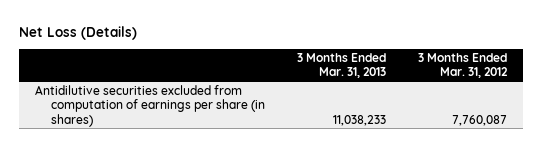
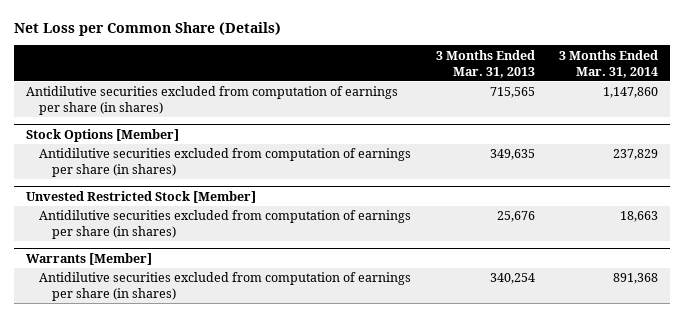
[18,26,137,41] Net Loss (Details) -> [13,22,281,37] Net Loss per Common Share (Details)
[418,53,509,79] 3 Months Ended Mar. 31, 2012 -> none
none -> [559,49,659,78] 3 Months Ended Mar. 31, 2014
[333,114,387,126] 11,038,233 -> [489,87,535,99] 715,565
none -> [26,129,180,143] Stock Options [Member]
none -> [39,148,412,178] Antidilutive securities excluded from computation of earnings per share (in shares)
none -> [26,191,257,204] Unvested Restricted Stock [Member]
none -> [39,210,412,240] Antidilutive securities excluded from computation of earnings per share (in shares)
none -> [26,253,153,266] Warrants [Member]
none -> [39,272,412,302] Antidilutive securities excluded from computation of earnings per share (in shares)

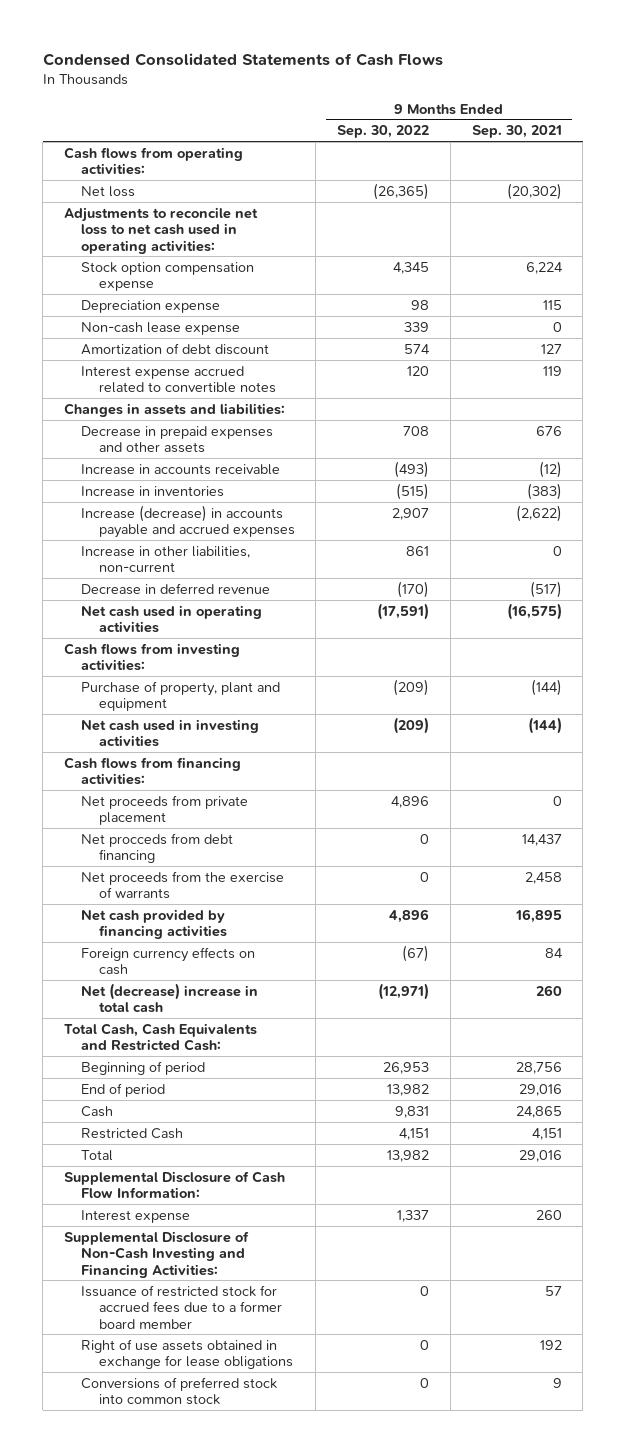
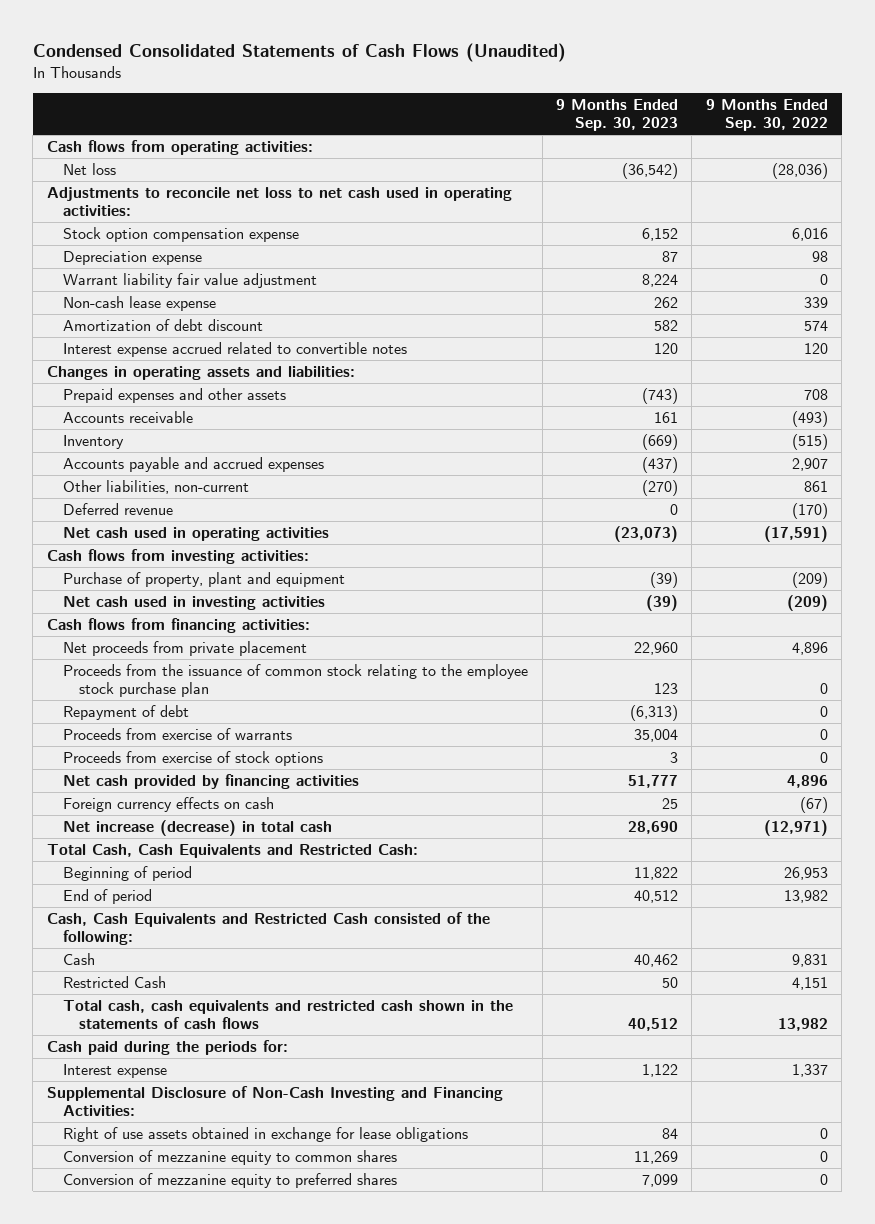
[42,52,443,66] Condensed Consolidated Statements of Cash Flows -> [32,42,566,62] Condensed Consolidated Statements of Cash Flows (Unaudited)
[471,125,562,139] Sep. 30, 2021 -> none
none -> [555,99,678,132] 9 Months Ended Sep. 30, 2023
[373,182,430,200] (26,365) -> [771,162,828,179] (28,036)
[393,261,430,274] 4,345 -> [791,227,828,241] 6,016
none -> [63,272,318,288] Warrant liability fair value adjustment
[64,402,286,417] Changes in assets and liabilities: -> [46,365,355,380] Changes in operating assets and liabilities:
[81,425,274,454] Decrease in prepaid expenses and other assets -> [63,387,287,403] Prepaid expenses and other assets
[81,463,281,475] Increase in accounts receivable -> [63,410,194,423] Accounts receivable
[81,485,225,497] Increase in inventories -> [63,434,125,449] Inventory
[81,504,295,539] Increase (decrease) in accounts payable and accrued expenses -> [63,456,325,472] Accounts payable and accrued expenses
[81,545,251,573] Increase in other liabilities, non-current -> [63,479,250,494] Other liabilities, non-current
[81,582,271,595] Decrease in deferred revenue -> [63,502,174,515] Deferred revenue
[81,832,234,864] Net procceds from debt financing -> none
none -> [63,663,529,698] Proceeds from the issuance of common stock relating to the employee stock purchase plan
none -> [63,704,190,720] Repayment of debt
[81,870,285,900] Net proceeds from the exercise of warrants -> [63,727,293,740] Proceeds from exercise of warrants
none -> [63,750,324,766] Proceeds from exercise of stock options
[81,982,259,1014] Net (decrease) increase in total cash -> [63,819,333,836] Net increase (decrease) in total cash
none -> [46,911,490,946] Cash, Cash Equivalents and Restricted Cash consisted of the following:
[64,1170,286,1199] Supplemental Disclosure of Cash Flow Information: -> none
[81,1149,114,1161] Total -> [63,999,514,1030] Total cash, cash equivalents and restricted cash shown in the statements of cash flows
none -> [46,1039,288,1055] Cash paid during the periods for:
[81,1284,282,1329] Issuance of restricted stock for accrued fees due to a former board member -> none
[81,1376,278,1406] Conversions of preferred stock into common stock -> none
none -> [63,1149,398,1165] Conversion of mezzanine equity to common shares
none -> [63,1172,398,1188] Conversion of mezzanine equity to preferred shares

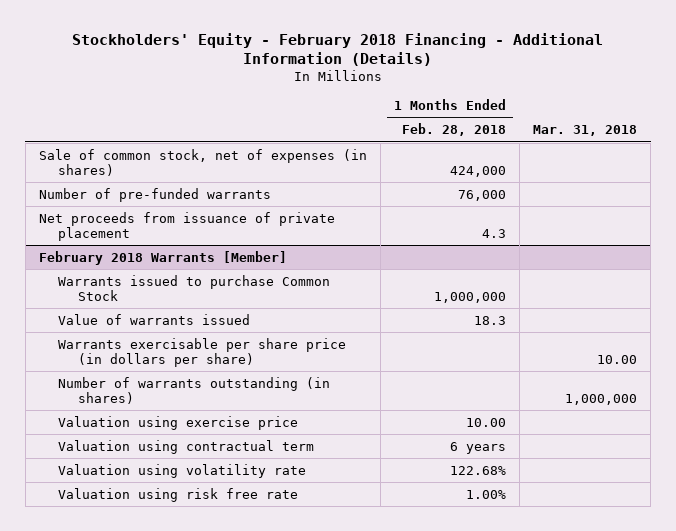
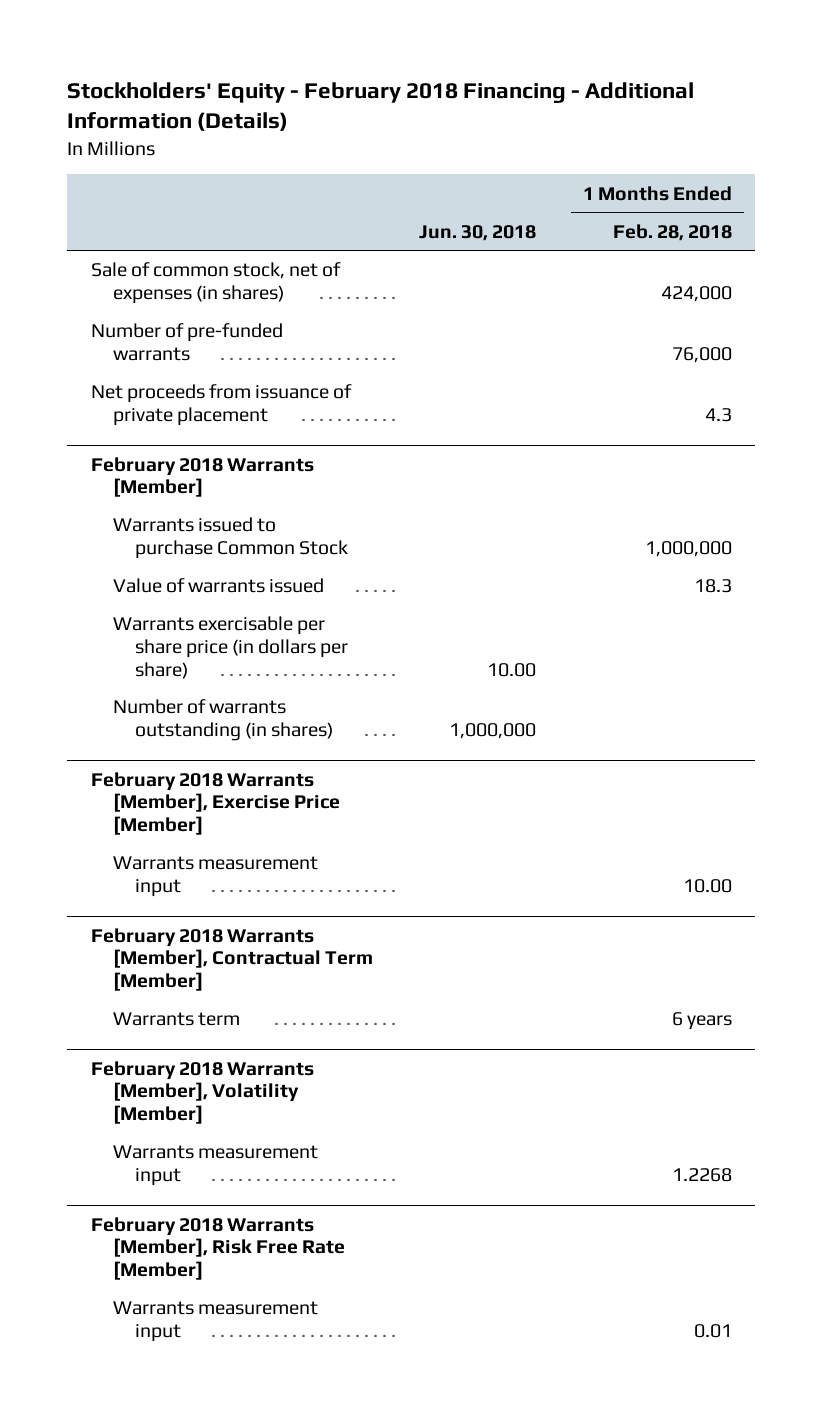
[533,125,638,137] Mar. 31, 2018 -> none
none -> [419,224,537,241] Jun. 30, 2018
[58,415,299,430] Valuation using exercise price -> none
[58,439,315,454] Valuation using contractual term -> none
[58,463,307,478] Valuation using volatility rate -> none
[58,487,299,502] Valuation using risk free rate -> none
none -> [90,771,340,835] February 2018 Warrants [Member], Exercise Price [Member]
none -> [112,856,318,897] Warrants measurement input
none -> [90,927,373,991] February 2018 Warrants [Member], Contractual Term [Member]
none -> [112,1012,240,1027] Warrants term
none -> [90,1060,314,1124] February 2018 Warrants [Member], Volatility [Member]
none -> [112,1145,318,1186] Warrants measurement input
none -> [90,1216,345,1280] February 2018 Warrants [Member], Risk Free Rate [Member]
none -> [112,1301,318,1342] Warrants measurement input

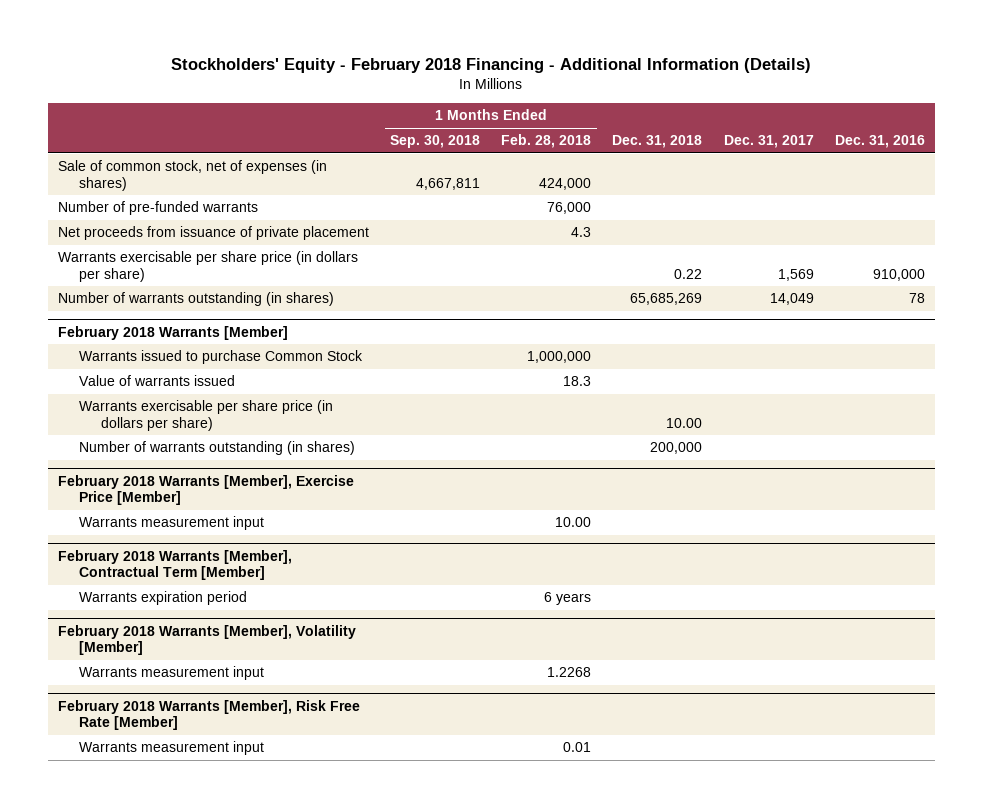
[419,224,537,241] Jun. 30, 2018 -> none
none -> [390,135,481,149] Sep. 30, 2018
none -> [612,135,703,149] Dec. 31, 2018
none -> [723,135,814,149] Dec. 31, 2017
none -> [834,135,925,149] Dec. 31, 2016
none -> [58,251,359,282] Warrants exercisable per share price (in dollars per share)
none -> [58,292,335,307] Number of warrants outstanding (in shares)
[112,1012,240,1027] Warrants term -> [79,591,248,606] Warrants expiration period

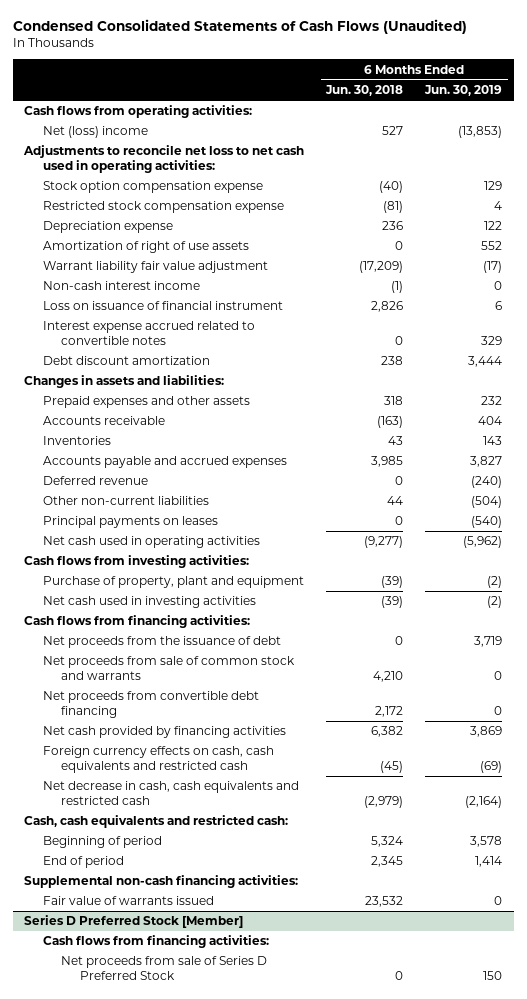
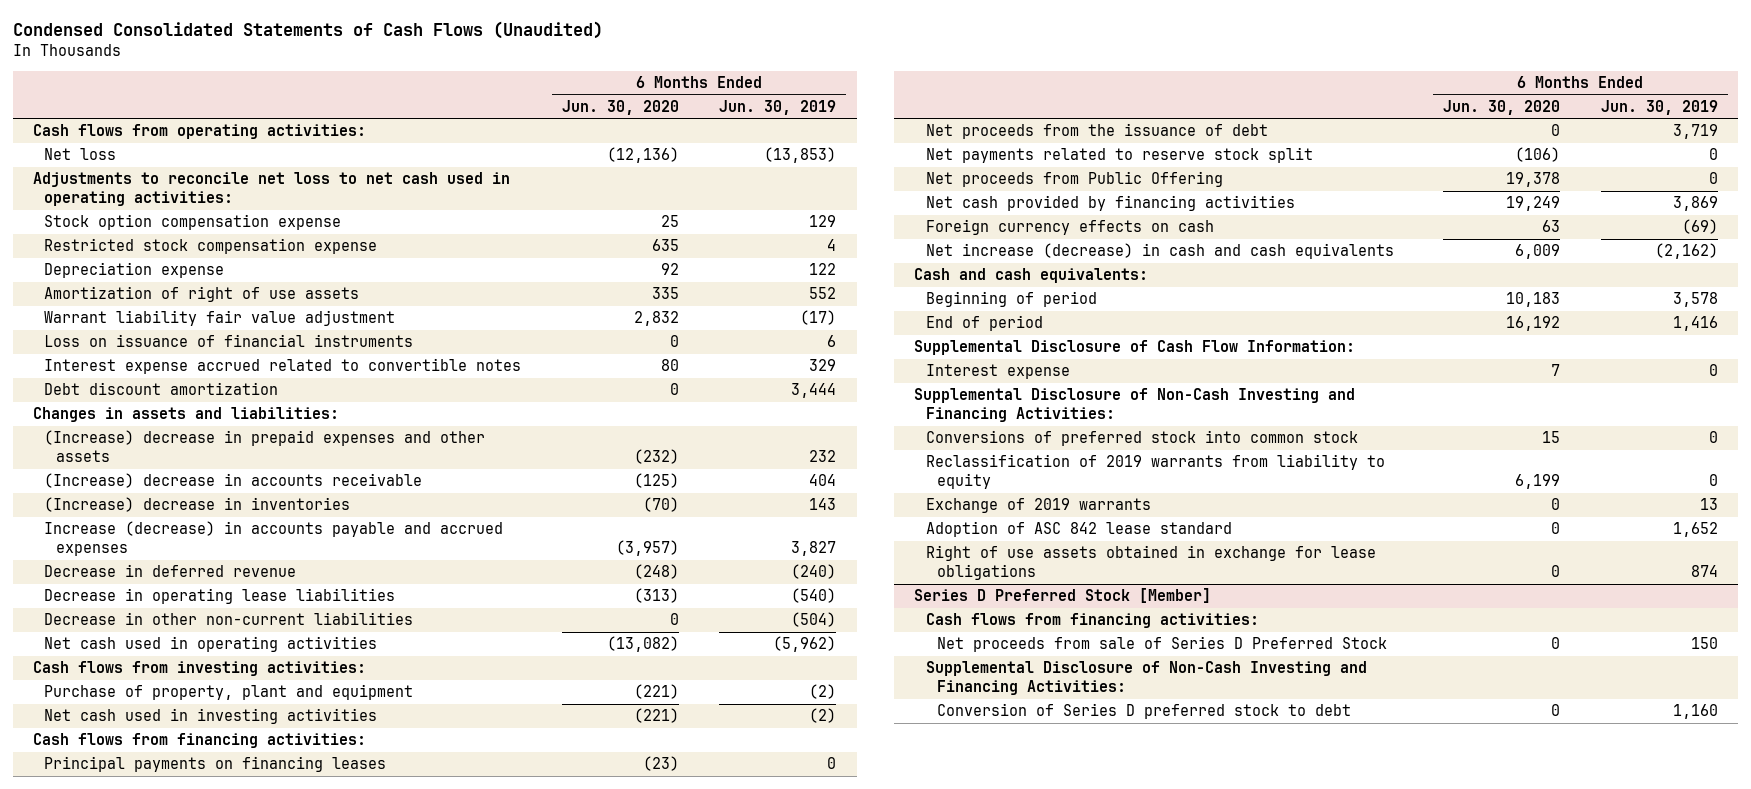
[325,84,404,96] Jun. 30, 2018 -> none
none -> [561,99,679,115] Jun. 30, 2020
[42,126,148,139] Net (loss) income -> [44,148,117,161] Net loss
[42,281,200,291] Non-cash interest income -> none
[42,301,283,311] Loss on issuance of financial instrument -> [44,334,414,348] Loss on issuance of financial instruments
[42,516,218,529] Principal payments on leases -> none
[42,396,250,409] Prepaid expenses and other assets -> [44,430,486,463] (Increase) decrease in prepaid expenses and other assets
[42,416,165,426] Accounts receivable -> [44,473,423,489] (Increase) decrease in accounts receivable
[42,436,111,446] Inventories -> [44,497,351,513] (Increase) decrease in inventories
[42,456,287,469] Accounts payable and accrued expenses -> [44,521,504,557] Increase (decrease) in accounts payable and accrued expenses
[42,476,148,486] Deferred revenue -> [44,564,297,578] Decrease in deferred revenue
none -> [44,588,396,605] Decrease in operating lease liabilities
[42,496,209,506] Other non-current liabilities -> [44,612,414,626] Decrease in other non-current liabilities
none -> [44,756,387,773] Principal payments on financing leases
[42,656,295,681] Net proceeds from sale of common stock and warrants -> none
[42,691,259,719] Net proceeds from convertible debt financing -> none
none -> [925,147,1313,164] Net payments related to reserve stock split
none -> [925,171,1223,188] Net proceeds from Public Offering
[42,746,274,774] Foreign currency effects on cash, cash equivalents and restricted cash -> [925,219,1214,236] Foreign currency effects on cash
[42,781,299,806] Net decrease in cash, cash equivalents and restricted cash -> [925,243,1394,260] Net increase (decrease) in cash and cash equivalents
[465,796,503,809] (2,164) -> [1654,243,1718,260] (2,162)
[24,815,289,829] Cash, cash equivalents and restricted cash: -> [914,268,1149,284] Cash and cash equivalents:
[42,896,214,906] Fair value of warrants issued -> none
[475,856,503,868] 1,414 -> [1672,316,1718,332] 1,416
none -> [914,340,1356,356] Supplemental Disclosure of Cash Flow Information:
none -> [925,364,1070,380] Interest expense
[24,875,299,889] Supplemental non-cash financing activities: -> [914,388,1356,423] Supplemental Disclosure of Non-Cash Investing and Financing Activities:
none -> [925,430,1358,447] Conversions of preferred stock into common stock
none -> [925,454,1385,490] Reclassification of 2019 warrants from liability to equity
none -> [925,498,1151,514] Exchange of 2019 warrants
none -> [925,521,1232,538] Adoption of ASC 842 lease standard
none -> [925,545,1376,581] Right of use assets obtained in exchange for lease obligations
none -> [925,661,1367,696] Supplemental Disclosure of Non-Cash Investing and Financing Activities:
none -> [937,703,1352,720] Conversion of Series D preferred stock to debt

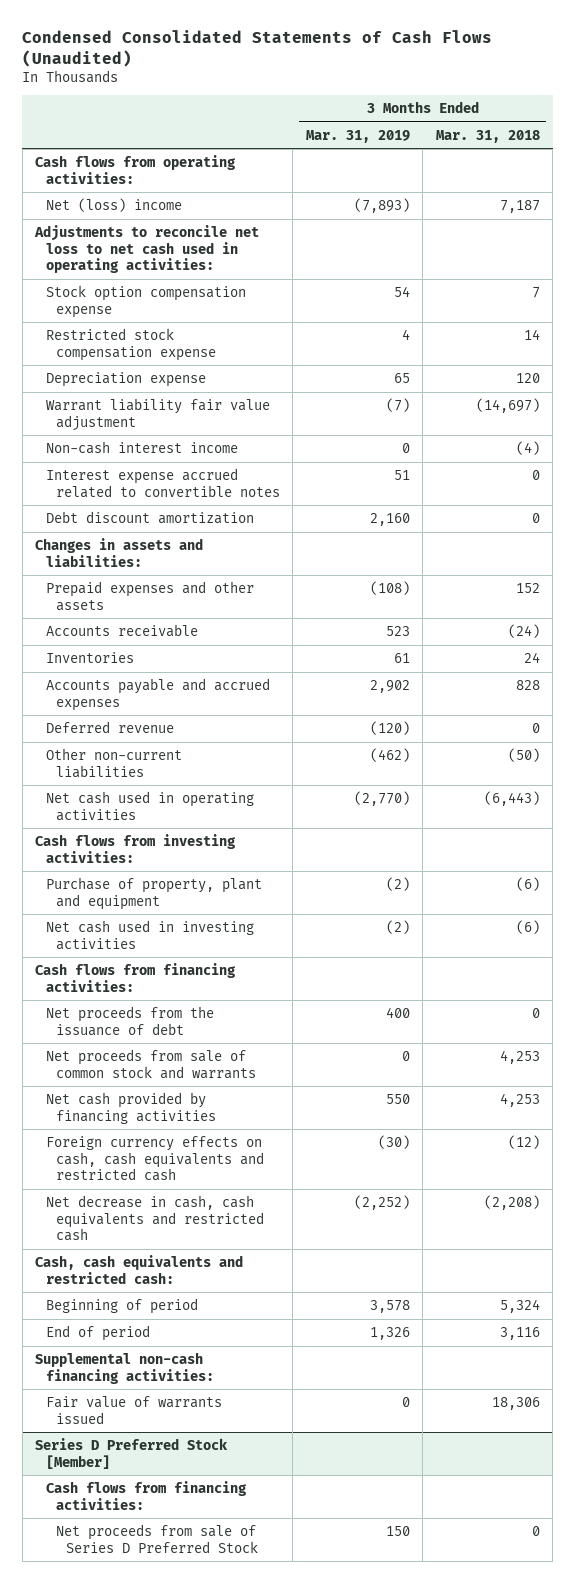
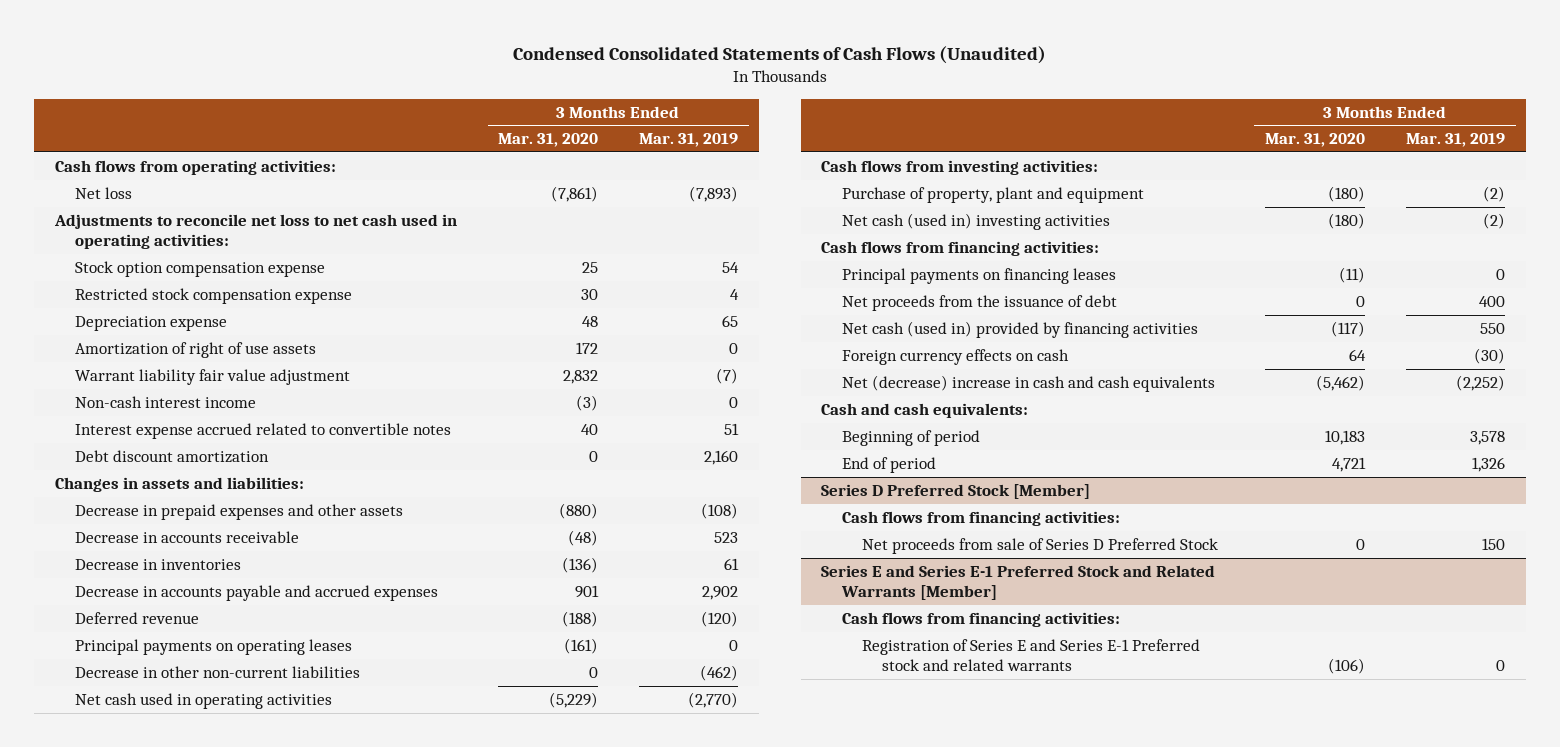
[435,129,540,143] Mar. 31, 2018 -> none
none -> [498,133,599,148] Mar. 31, 2020
[45,197,182,212] Net (loss) income -> [74,186,132,199] Net loss
none -> [74,341,316,358] Amortization of right of use assets
[45,580,254,611] Prepaid expenses and other assets -> [74,503,403,520] Decrease in prepaid expenses and other assets
[45,623,198,637] Accounts receivable -> [74,530,299,543] Decrease in accounts receivable
[45,651,134,663] Inventories -> [74,558,241,570] Decrease in inventories
[45,677,270,711] Accounts payable and accrued expenses -> [74,584,438,601] Decrease in accounts payable and accrued expenses
none -> [74,638,352,655] Principal payments on operating leases
[45,747,182,778] Other non-current liabilities -> [74,665,360,678] Decrease in other non-current liabilities
[45,919,254,950] Net cash used in investing activities -> [841,212,1110,230] Net cash (used in) investing activities
none -> [841,267,1116,284] Principal payments on financing leases
[45,1048,256,1079] Net proceeds from sale of common stock and warrants -> none
[45,1091,216,1124] Net cash provided by financing activities -> [841,320,1198,338] Net cash (used in) provided by financing activities
[45,1135,264,1182] Foreign currency effects on cash, cash equivalents and restricted cash -> [841,348,1069,365] Foreign currency effects on cash
[45,1194,264,1242] Net decrease in cash, cash equivalents and restricted cash -> [841,374,1215,392] Net (decrease) increase in cash and cash equivalents
[35,1254,244,1284] Cash, cash equivalents and restricted cash: -> [821,402,1029,418] Cash and cash equivalents:
[35,1351,214,1384] Supplemental non-cash financing activities: -> none
[45,1395,222,1424] Fair value of warrants issued -> none
none -> [821,564,1216,601] Series E and Series E-1 Preferred Stock and Related Warrants [Member]
none -> [841,611,1120,627] Cash flows from financing activities:
none -> [861,638,1200,672] Registration of Series E and Series E-1 Preferred stock and related warrants

